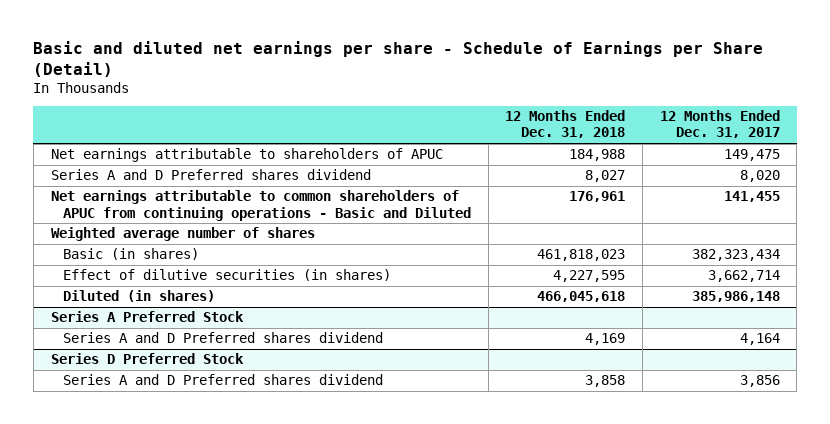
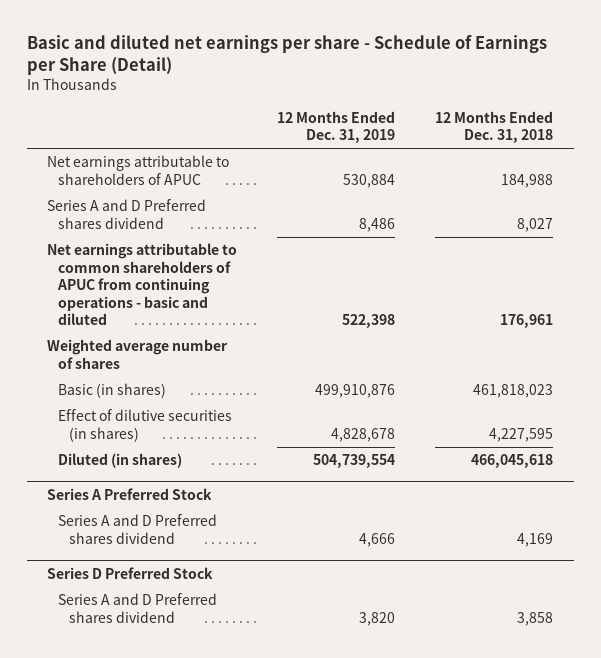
[659,110,780,139] 12 Months Ended Dec. 31, 2017 -> none
none -> [277,111,396,144] 12 Months Ended Dec. 31, 2019
[50,190,472,221] Net earnings attributable to common shareholders of APUC from continuing operations - Basic and Diluted -> [47,243,238,326] Net earnings attributable to common shareholders of APUC from continuing operations - basic and diluted

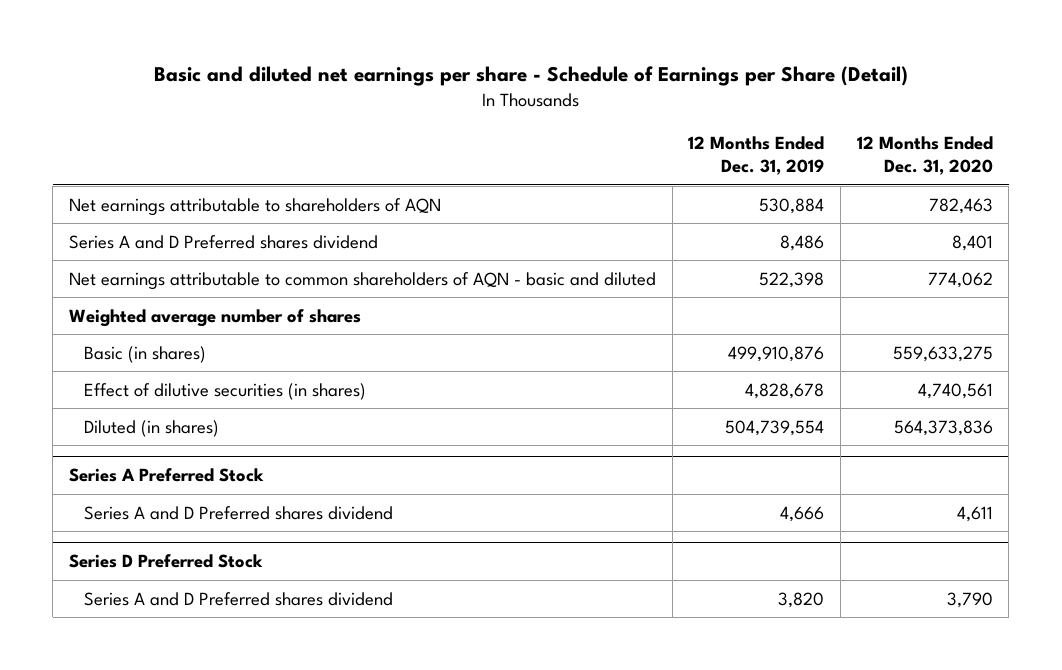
[435,111,554,144] 12 Months Ended Dec. 31, 2018 -> none
none -> [856,136,993,176] 12 Months Ended Dec. 31, 2020
[47,155,230,185] Net earnings attributable to shareholders of APUC -> [68,197,441,216] Net earnings attributable to shareholders of AQN
[47,243,238,326] Net earnings attributable to common shareholders of APUC from continuing operations - basic and diluted -> [68,271,656,290] Net earnings attributable to common shareholders of AQN - basic and diluted

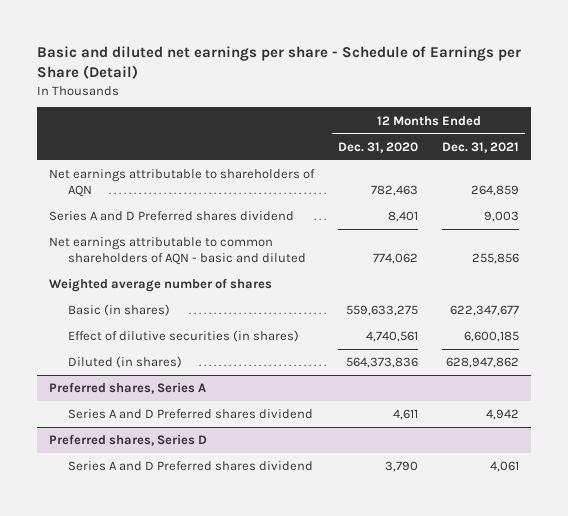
[688,136,825,176] 12 Months Ended Dec. 31, 2019 -> none
none -> [442,141,520,153] Dec. 31, 2021
[68,468,264,483] Series A Preferred Stock -> [49,382,207,395] Preferred shares, Series A
[68,554,263,569] Series D Preferred Stock -> [49,434,208,447] Preferred shares, Series D

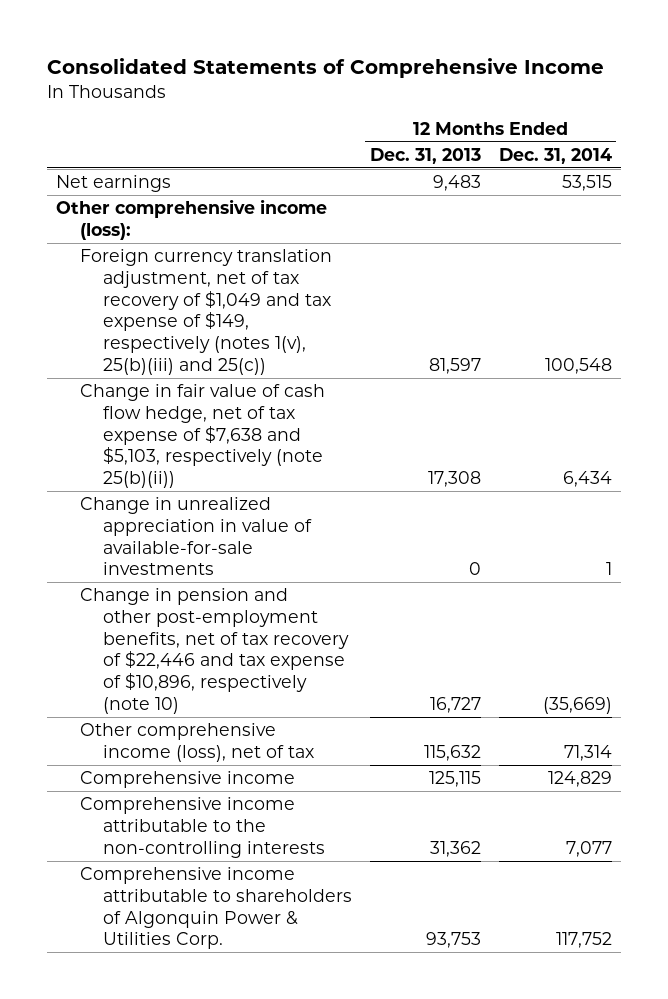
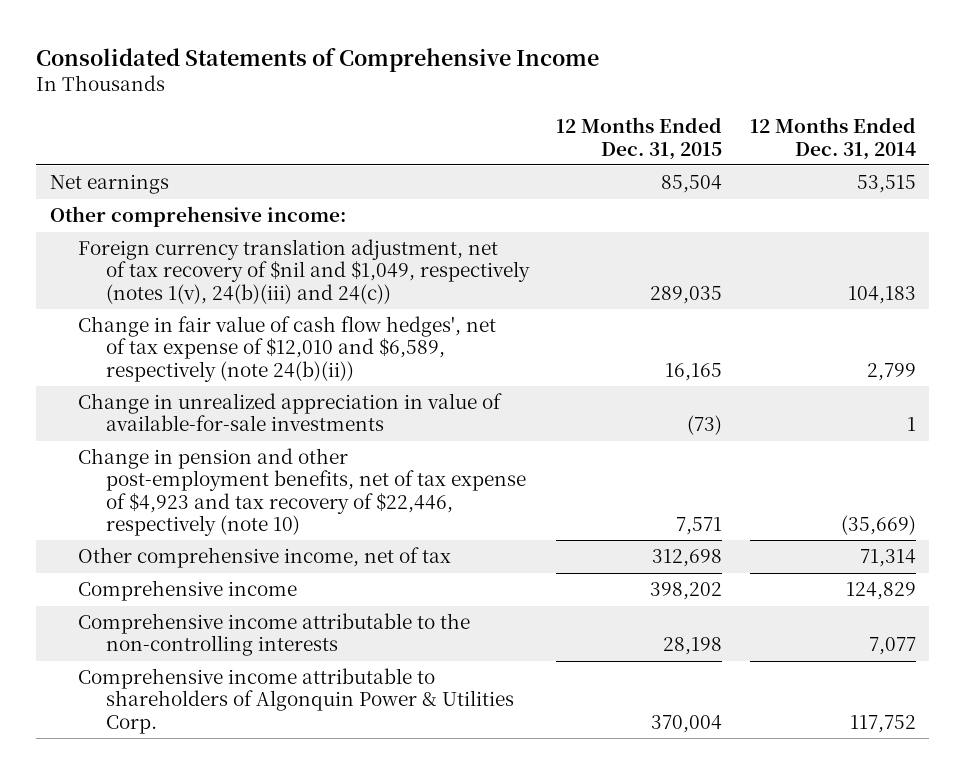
[369,148,481,165] Dec. 31, 2013 -> none
none -> [556,117,723,160] 12 Months Ended Dec. 31, 2015
[56,199,328,240] Other comprehensive income (loss): -> [50,206,347,228] Other comprehensive income:
[79,249,332,375] Foreign currency translation adjustment, net of tax recovery of $1,049 and tax expense of $149, respectively (notes 1(v), 25(b)(iii) and 25(c)) -> [78,239,530,304] Foreign currency translation adjustment, net of tax recovery of $nil and $1,049, respectively (notes 1(v), 24(b)(iii) and 24(c))
[544,357,612,374] 100,548 -> [847,285,916,304] 104,183
[79,384,325,488] Change in fair value of cash flow hedge, net of tax expense of $7,638 and $5,103, respectively (note 25(b)(ii)) -> [78,316,497,382] Change in fair value of cash flow hedges', net of tax expense of $12,010 and $6,589, respectively (note 24(b)(ii))
[562,470,612,487] 6,434 -> [866,362,916,381] 2,799
[79,588,350,714] Change in pension and other post-employment benefits, net of tax recovery of $22,446 and tax expense of $10,896, respectively (note 10) -> [78,448,526,536] Change in pension and other post-employment benefits, net of tax expense of $4,923 and tax recovery of $22,446, respectively (note 10)
[79,723,315,762] Other comprehensive income (loss), net of tax -> [78,547,452,569] Other comprehensive income, net of tax

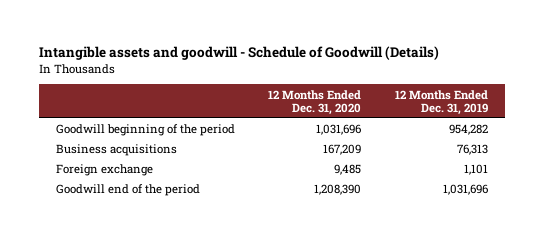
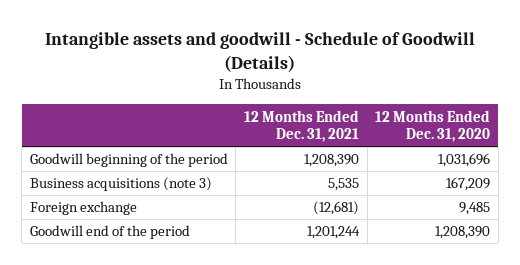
[395,89,489,116] 12 Months Ended Dec. 31, 2019 -> none
none -> [243,109,359,143] 12 Months Ended Dec. 31, 2021
[55,144,177,157] Business acquisitions -> [29,177,212,192] Business acquisitions (note 3)

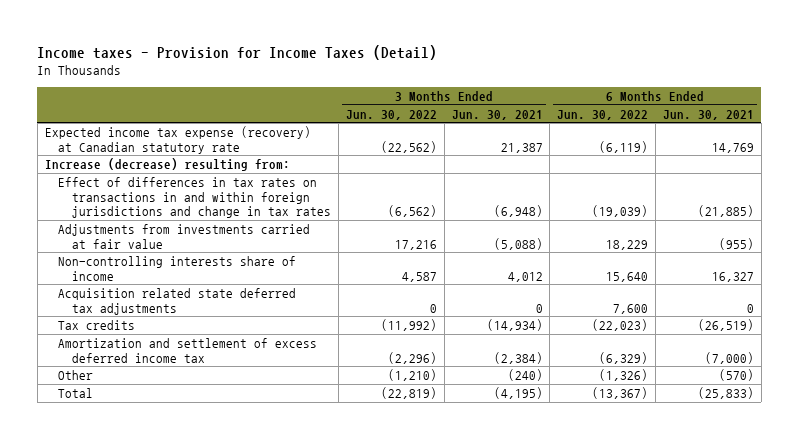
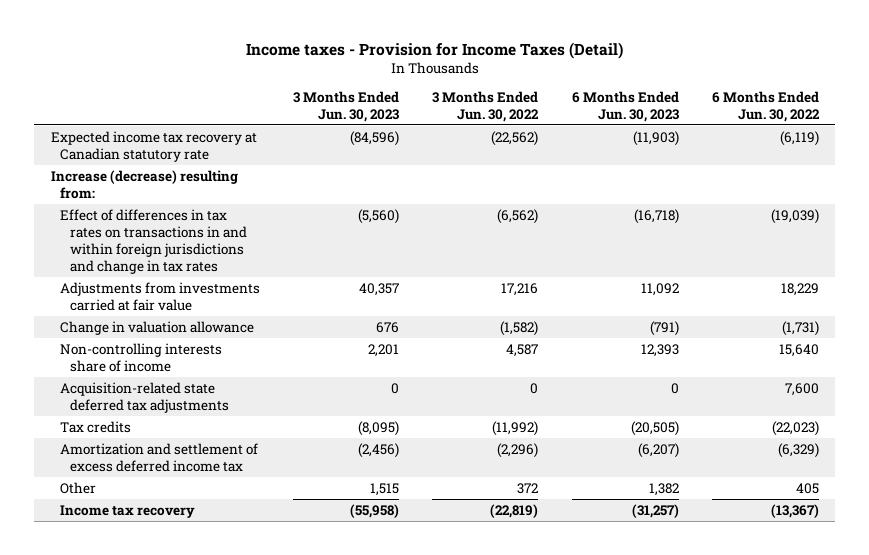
[451,109,543,120] Jun. 30, 2021 -> none
[662,109,754,120] Jun. 30, 2021 -> none
none -> [293,90,400,122] 3 Months Ended Jun. 30, 2023
none -> [571,90,679,122] 6 Months Ended Jun. 30, 2023
[44,125,311,154] Expected income tax expense (recovery) at Canadian statutory rate -> [50,130,257,162] Expected income tax recovery at Canadian statutory rate
none -> [60,320,255,335] Change in valuation allowance
[58,287,297,315] Acquisition related state deferred tax adjustments -> [60,381,229,413] Acquisition-related state deferred tax adjustments
[387,368,437,381] (1,210) -> [517,482,539,494] 372
[599,368,649,381] (1,326) -> [795,482,819,494] 405
[58,387,94,398] Total -> [60,504,196,518] Income tax recovery

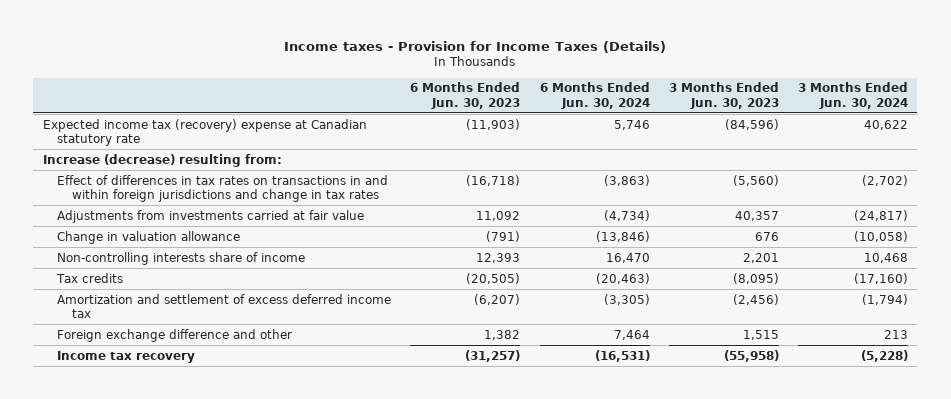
[245,41,623,59] Income taxes - Provision for Income Taxes (Detail) -> [284,41,667,54] Income taxes - Provision for Income Taxes (Details)
[432,90,540,122] 3 Months Ended Jun. 30, 2022 -> none
[711,90,820,122] 6 Months Ended Jun. 30, 2022 -> none
none -> [539,82,650,109] 6 Months Ended Jun. 30, 2024
none -> [797,82,908,109] 3 Months Ended Jun. 30, 2024
[50,130,257,162] Expected income tax recovery at Canadian statutory rate -> [42,118,367,146] Expected income tax (recovery) expense at Canadian statutory rate
[60,381,229,413] Acquisition-related state deferred tax adjustments -> none
[60,481,97,494] Other -> [57,328,293,342] Foreign exchange difference and other

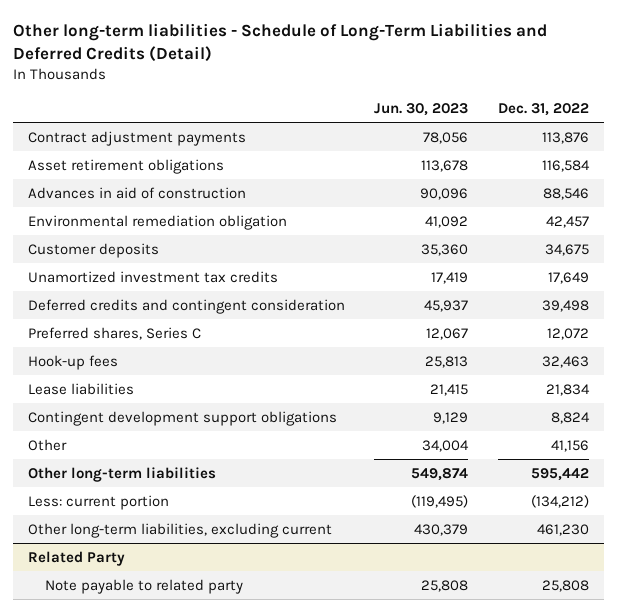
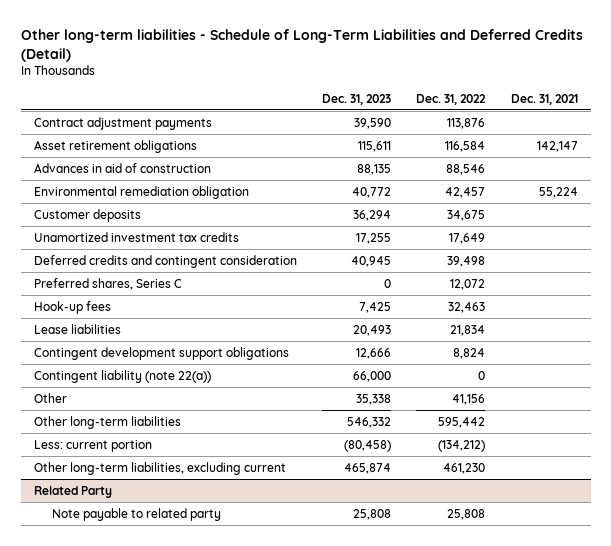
[374,102,469,116] Jun. 30, 2023 -> none
none -> [322,94,392,106] Dec. 31, 2023
none -> [510,94,578,106] Dec. 31, 2021
none -> [33,369,211,383] Contingent liability (note 22(a))

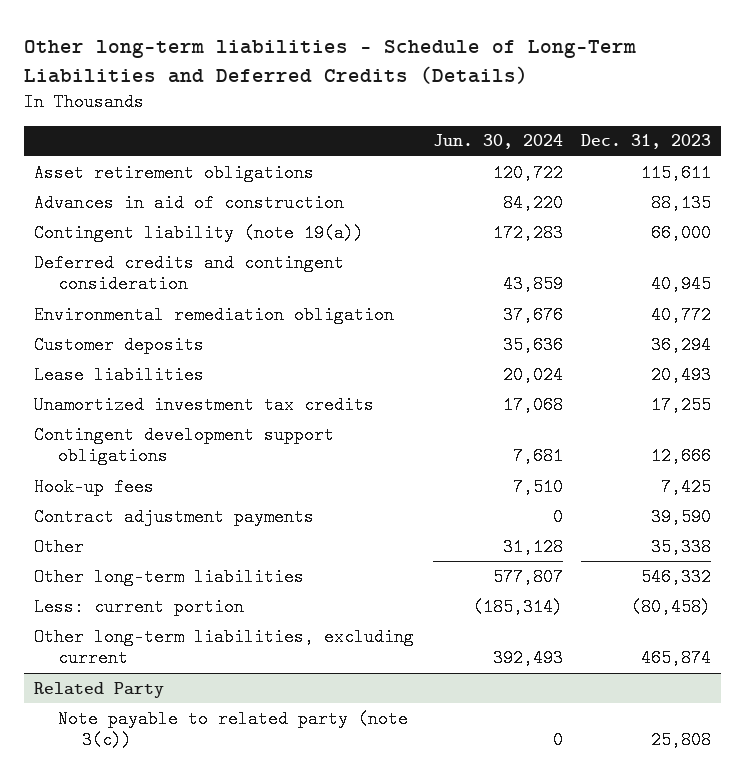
[20,28,583,62] Other long-term liabilities - Schedule of Long-Term Liabilities and Deferred Credits (Detail) -> [24,40,637,85] Other long-term liabilities - Schedule of Long-Term Liabilities and Deferred Credits (Details)
[416,94,487,106] Dec. 31, 2022 -> none
[510,94,578,106] Dec. 31, 2021 -> none
none -> [432,134,563,150] Jun. 30, 2024
none -> [33,223,364,242] Contingent liability (note 19(a))
[33,254,297,268] Deferred credits and contingent consideration -> [33,253,344,294] Deferred credits and contingent consideration
[33,277,182,290] Preferred shares, Series C -> none
[33,231,239,242] Unamortized investment tax credits -> [33,395,374,414] Unamortized investment tax credits
[33,369,211,383] Contingent liability (note 22(a)) -> none
[33,300,111,314] Hook-up fees -> [33,477,154,496] Hook-up fees
[33,116,212,130] Contract adjustment payments -> [33,507,314,526] Contract adjustment payments
[52,507,222,521] Note payable to related party -> [57,709,408,750] Note payable to related party (note 3(c))

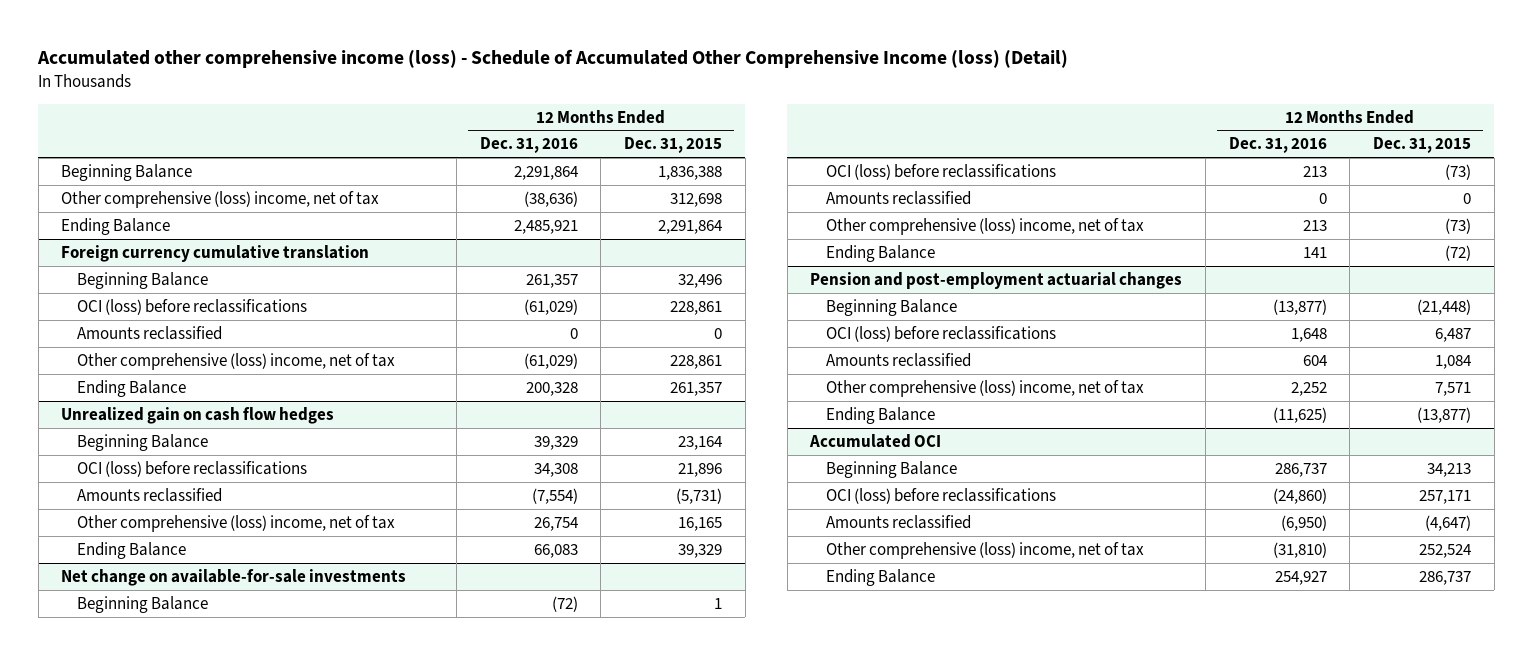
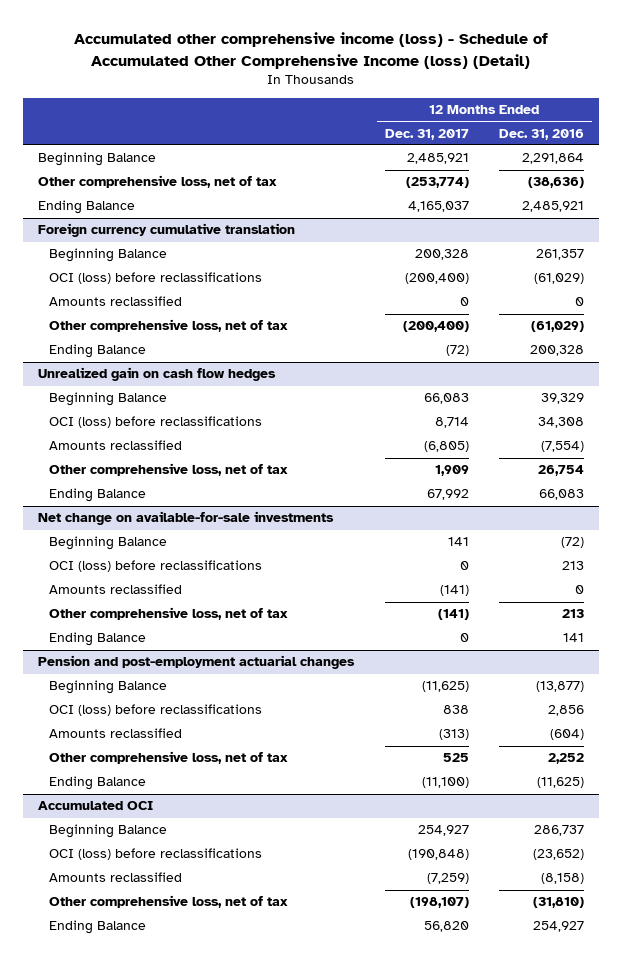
[623,137,722,154] Dec. 31, 2015 -> none
none -> [384,128,469,140] Dec. 31, 2017
[61,190,380,208] Other comprehensive (loss) income, net of tax -> [38,175,278,189] Other comprehensive loss, net of tax
[76,352,395,370] Other comprehensive (loss) income, net of tax -> [49,319,289,333] Other comprehensive loss, net of tax
[76,514,395,532] Other comprehensive (loss) income, net of tax -> [49,463,289,477] Other comprehensive loss, net of tax
[825,217,1144,235] Other comprehensive (loss) income, net of tax -> [49,607,289,621] Other comprehensive loss, net of tax
[1290,327,1327,342] 1,648 -> [548,705,585,717] 2,856
[1302,354,1327,366] 604 -> [550,729,585,741] (604)
[825,379,1144,397] Other comprehensive (loss) income, net of tax -> [49,751,289,765] Other comprehensive loss, net of tax
[1272,487,1327,504] (24,860) -> [533,849,585,861] (23,652)
[1280,514,1327,531] (6,950) -> [541,873,585,885] (8,158)
[825,541,1144,559] Other comprehensive (loss) income, net of tax -> [49,895,289,909] Other comprehensive loss, net of tax

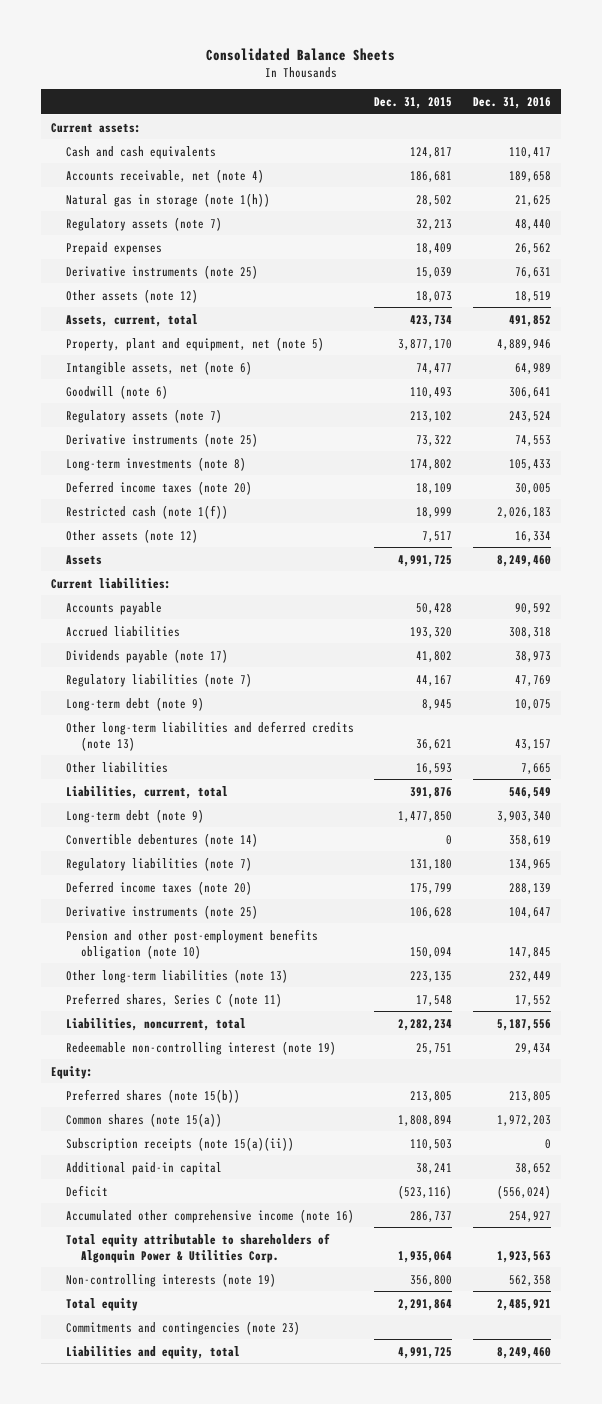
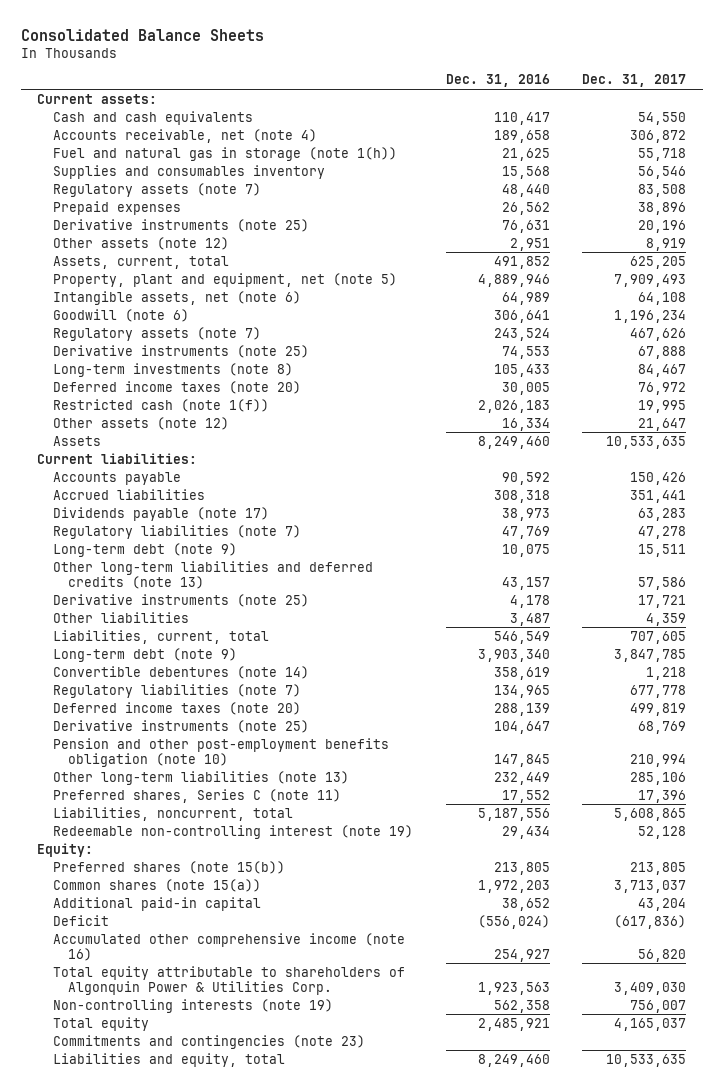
[374,96,453,109] Dec. 31, 2015 -> none
none -> [582,74,687,88] Dec. 31, 2017
[65,192,270,207] Natural gas in storage (note 1(h)) -> [52,146,397,161] Fuel and natural gas in storage (note 1(h))
none -> [52,164,325,179] Supplies and consumables inventory
[514,290,551,302] 18,519 -> [509,237,550,251] 2,951
none -> [52,593,309,607] Derivative instruments (note 25)
[520,762,551,774] 7,665 -> [509,612,550,626] 3,487
[65,1136,294,1151] Subscription receipts (note 15(a)(ii)) -> none

